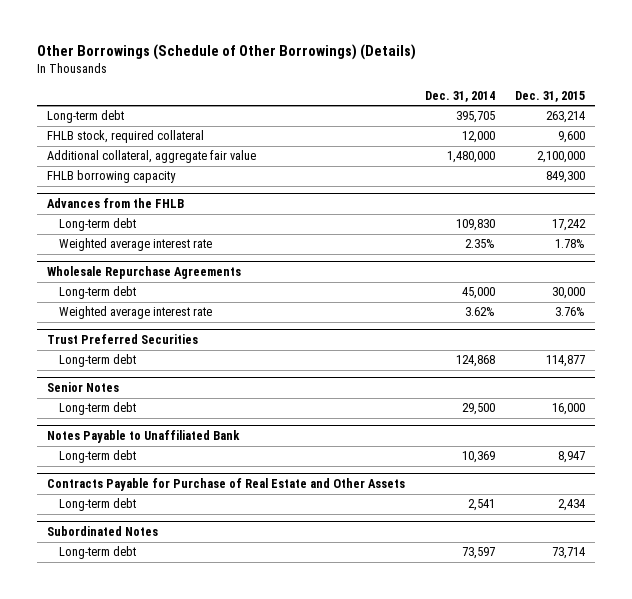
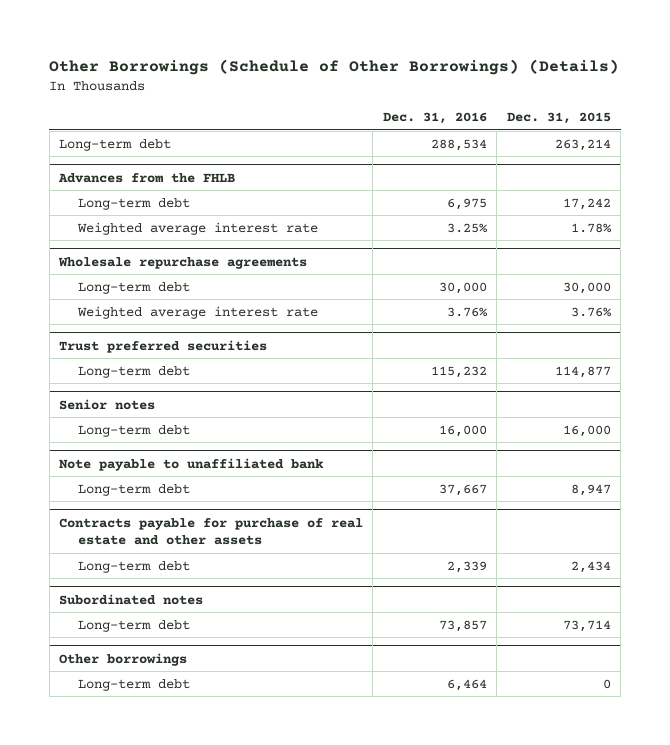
[425,90,496,102] Dec. 31, 2014 -> none
none -> [382,112,487,125] Dec. 31, 2016
[47,130,205,144] FHLB stock, required collateral -> none
[47,150,257,164] Additional collateral, aggregate fair value -> none
[47,170,177,184] FHLB borrowing capacity -> none
[47,266,242,280] Wholesale Repurchase Agreements -> [58,256,308,269] Wholesale repurchase agreements
[47,334,199,345] Trust Preferred Securities -> [59,339,268,353] Trust preferred securities
[47,382,120,393] Senior Notes -> [59,398,156,410] Senior notes
[47,430,241,444] Notes Payable to Unaffiliated Bank -> [59,457,324,471] Note payable to unaffiliated bank
[47,478,406,492] Contracts Payable for Purchase of Real Estate and Other Assets -> [59,517,364,546] Contracts payable for purchase of real estate and other assets
[47,526,159,537] Subordinated Notes -> [59,593,204,605] Subordinated notes
none -> [59,652,188,666] Other borrowings
none -> [78,678,191,691] Long-term debt

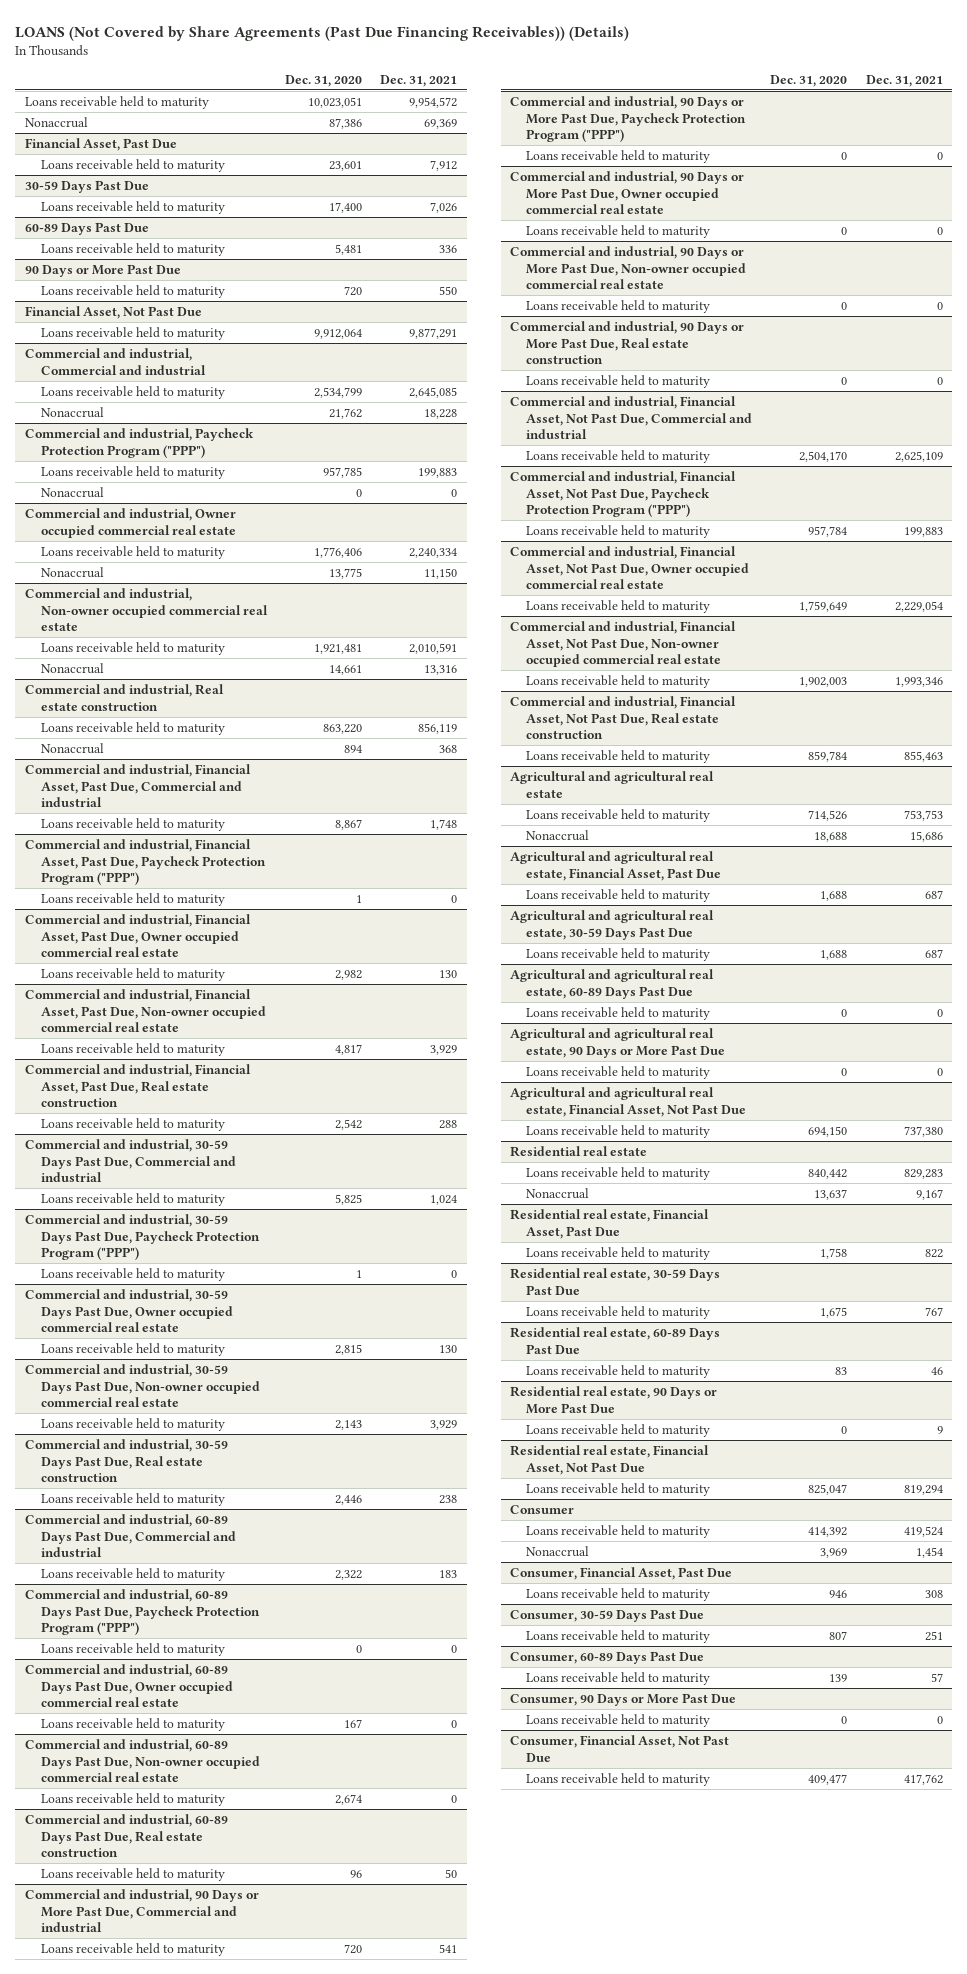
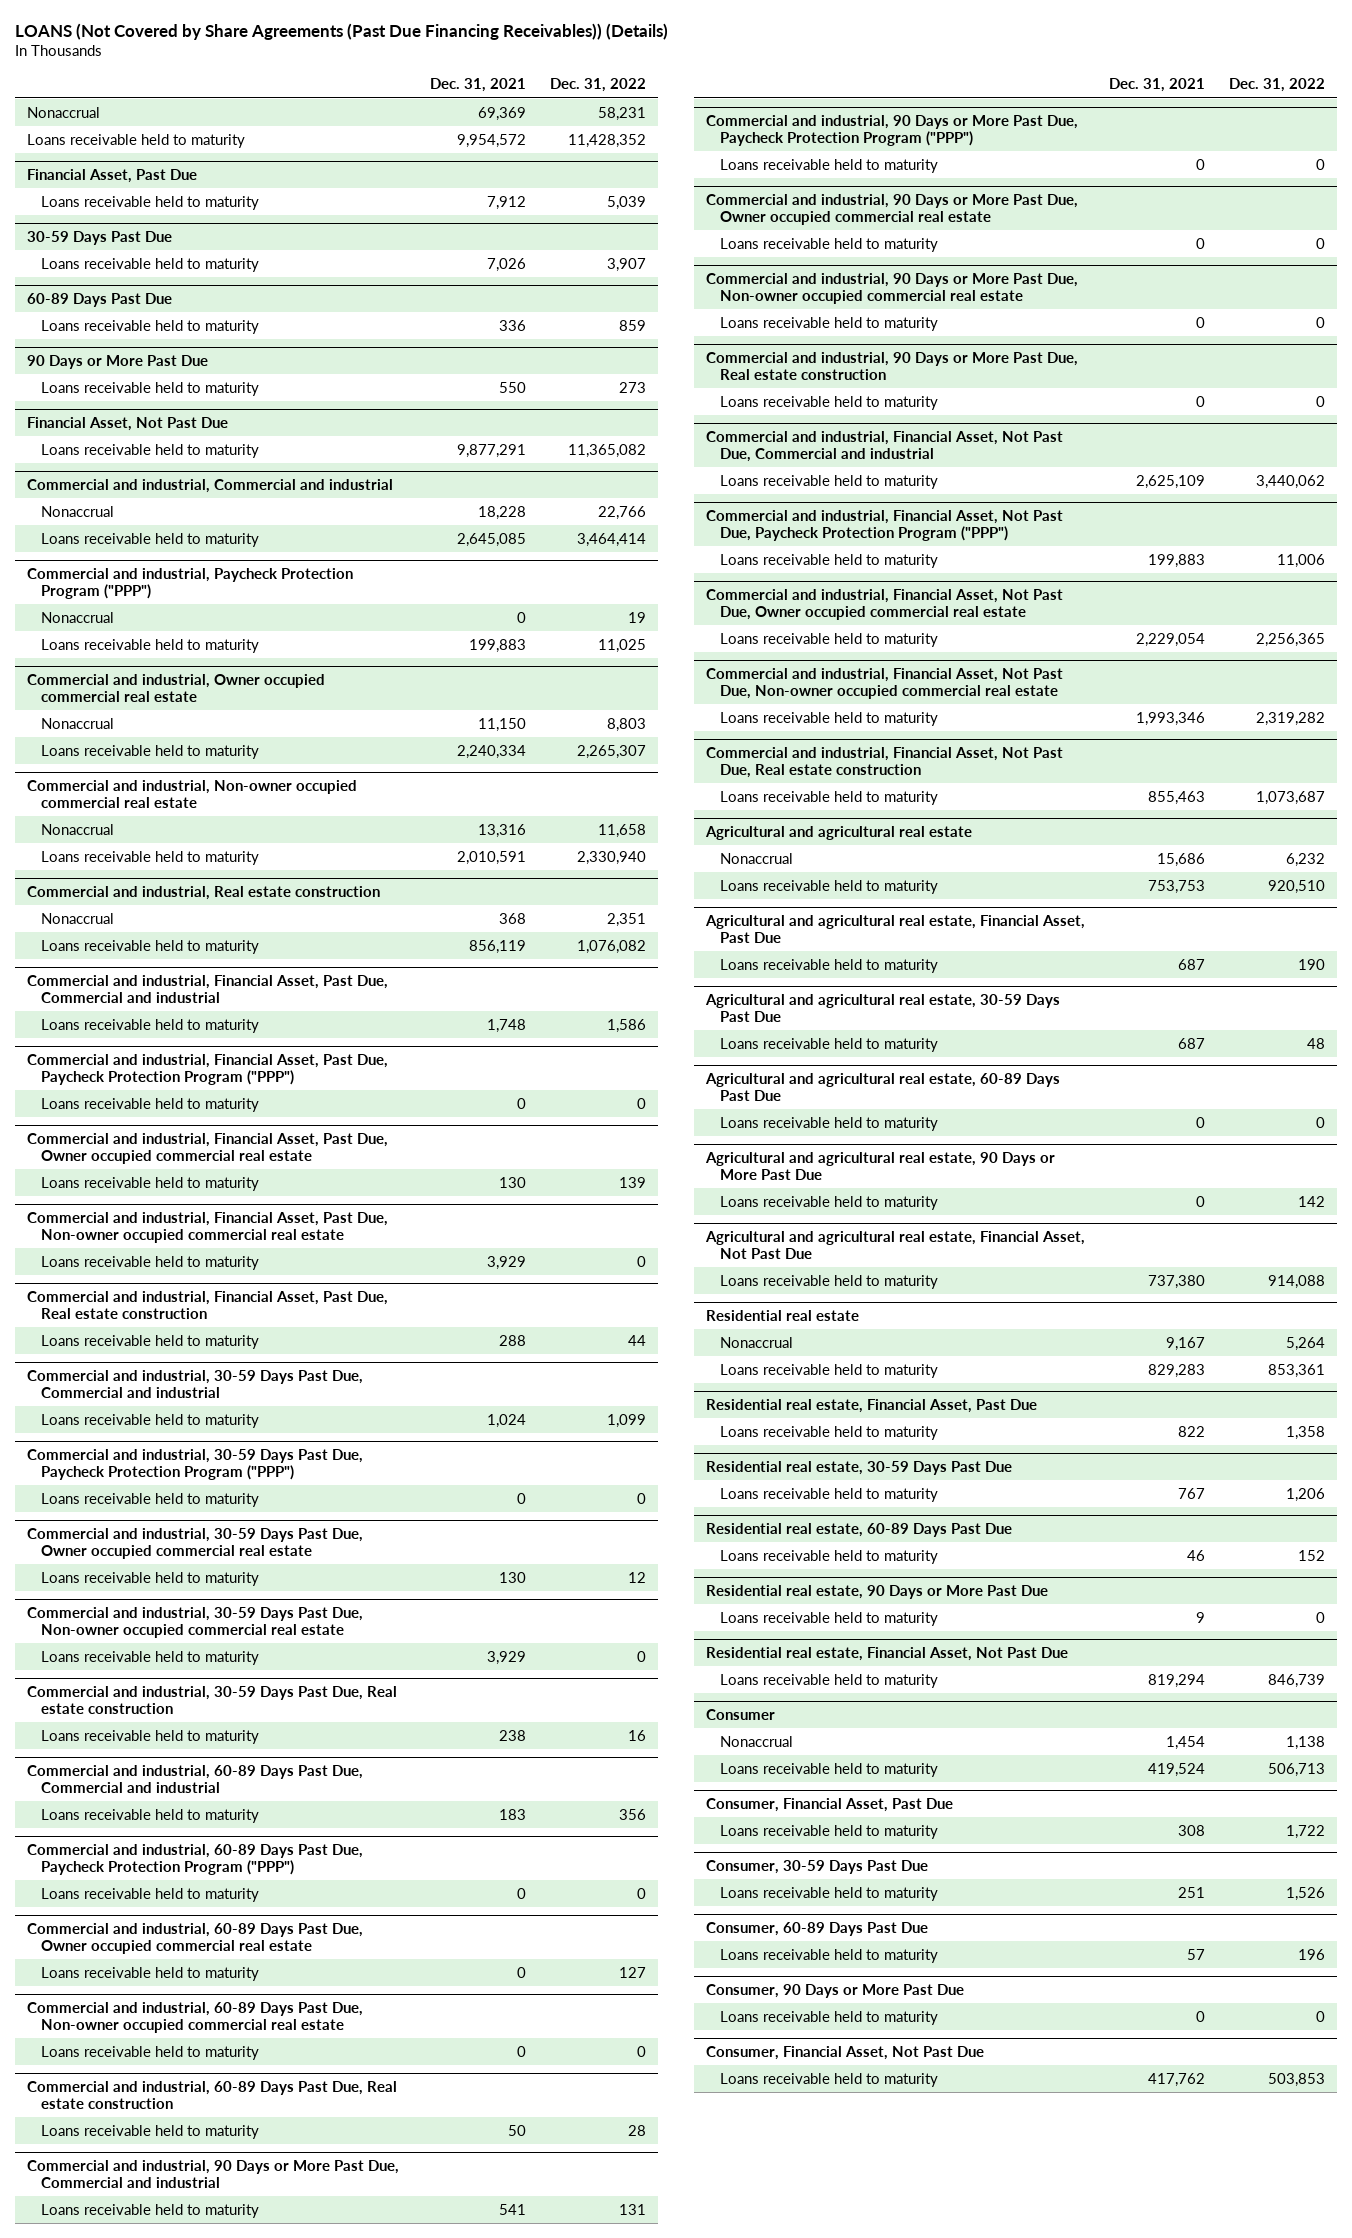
[285,74,363,87] Dec. 31, 2020 -> none
none -> [550,78,647,93] Dec. 31, 2022
[24,96,209,110] Loans receivable held to maturity -> [26,133,245,148] Loans receivable held to maturity
[40,386,225,400] Loans receivable held to maturity -> [41,532,260,547] Loans receivable held to maturity
[40,466,225,480] Loans receivable held to maturity -> [41,638,260,653] Loans receivable held to maturity
[40,546,225,560] Loans receivable held to maturity -> [41,744,260,759] Loans receivable held to maturity
[40,642,225,656] Loans receivable held to maturity -> [41,850,260,865] Loans receivable held to maturity
[40,722,225,736] Loans receivable held to maturity -> [41,939,260,954] Loans receivable held to maturity
[526,809,711,823] Loans receivable held to maturity -> [720,879,939,894] Loans receivable held to maturity
[526,1167,711,1181] Loans receivable held to maturity -> [720,1363,939,1378] Loans receivable held to maturity
[526,1525,711,1539] Loans receivable held to maturity -> [720,1762,939,1777] Loans receivable held to maturity

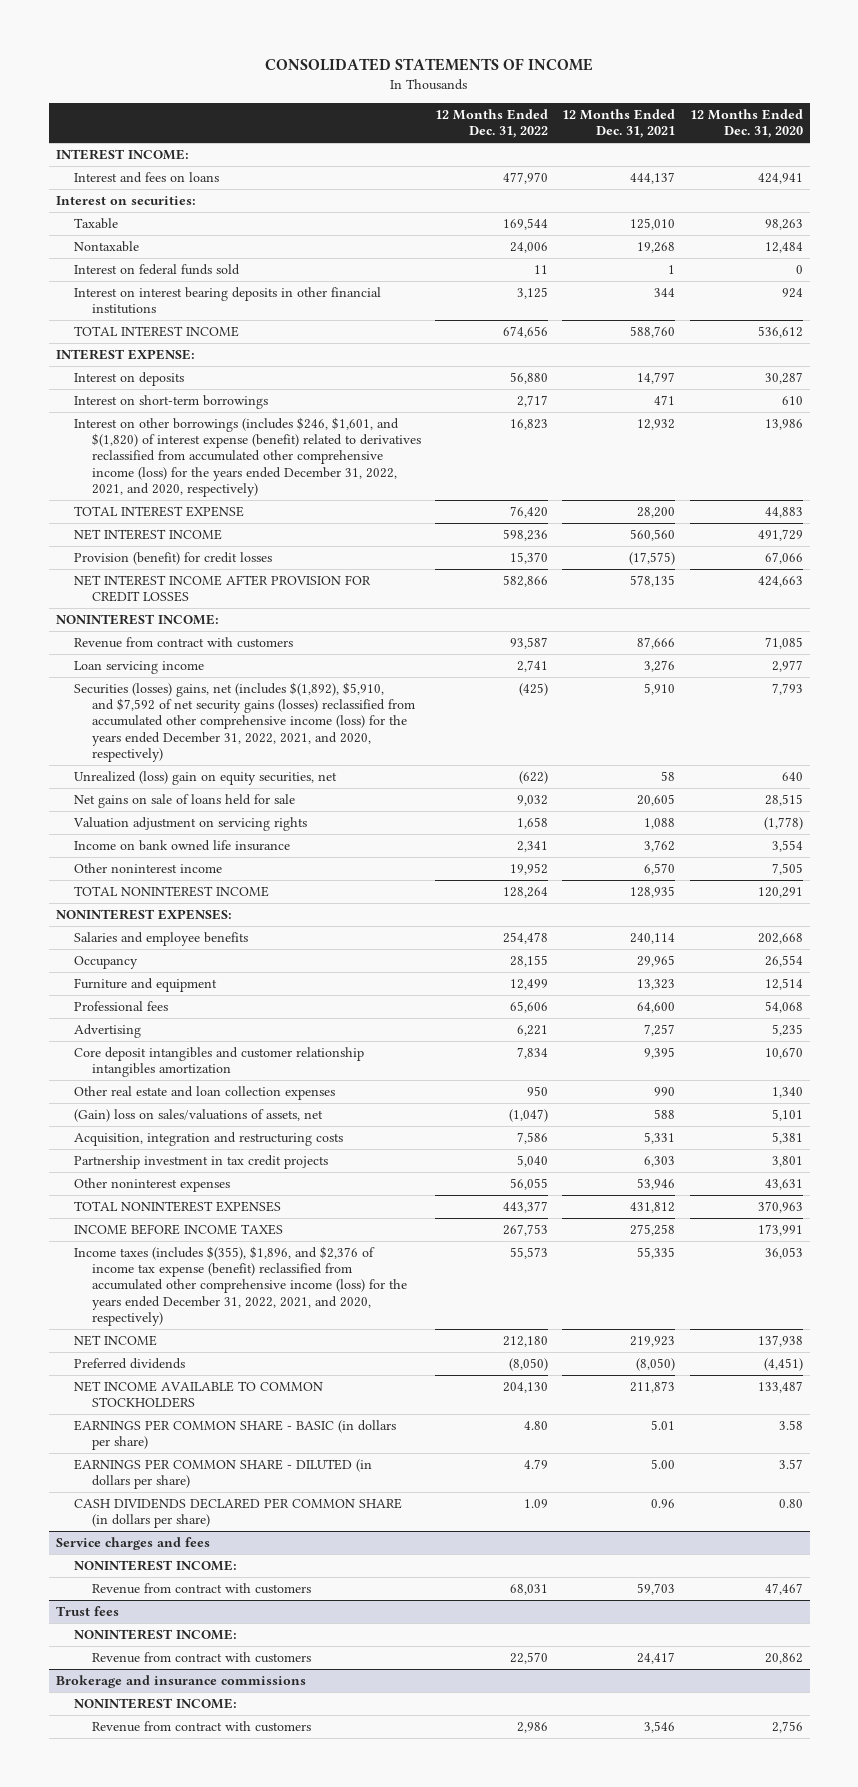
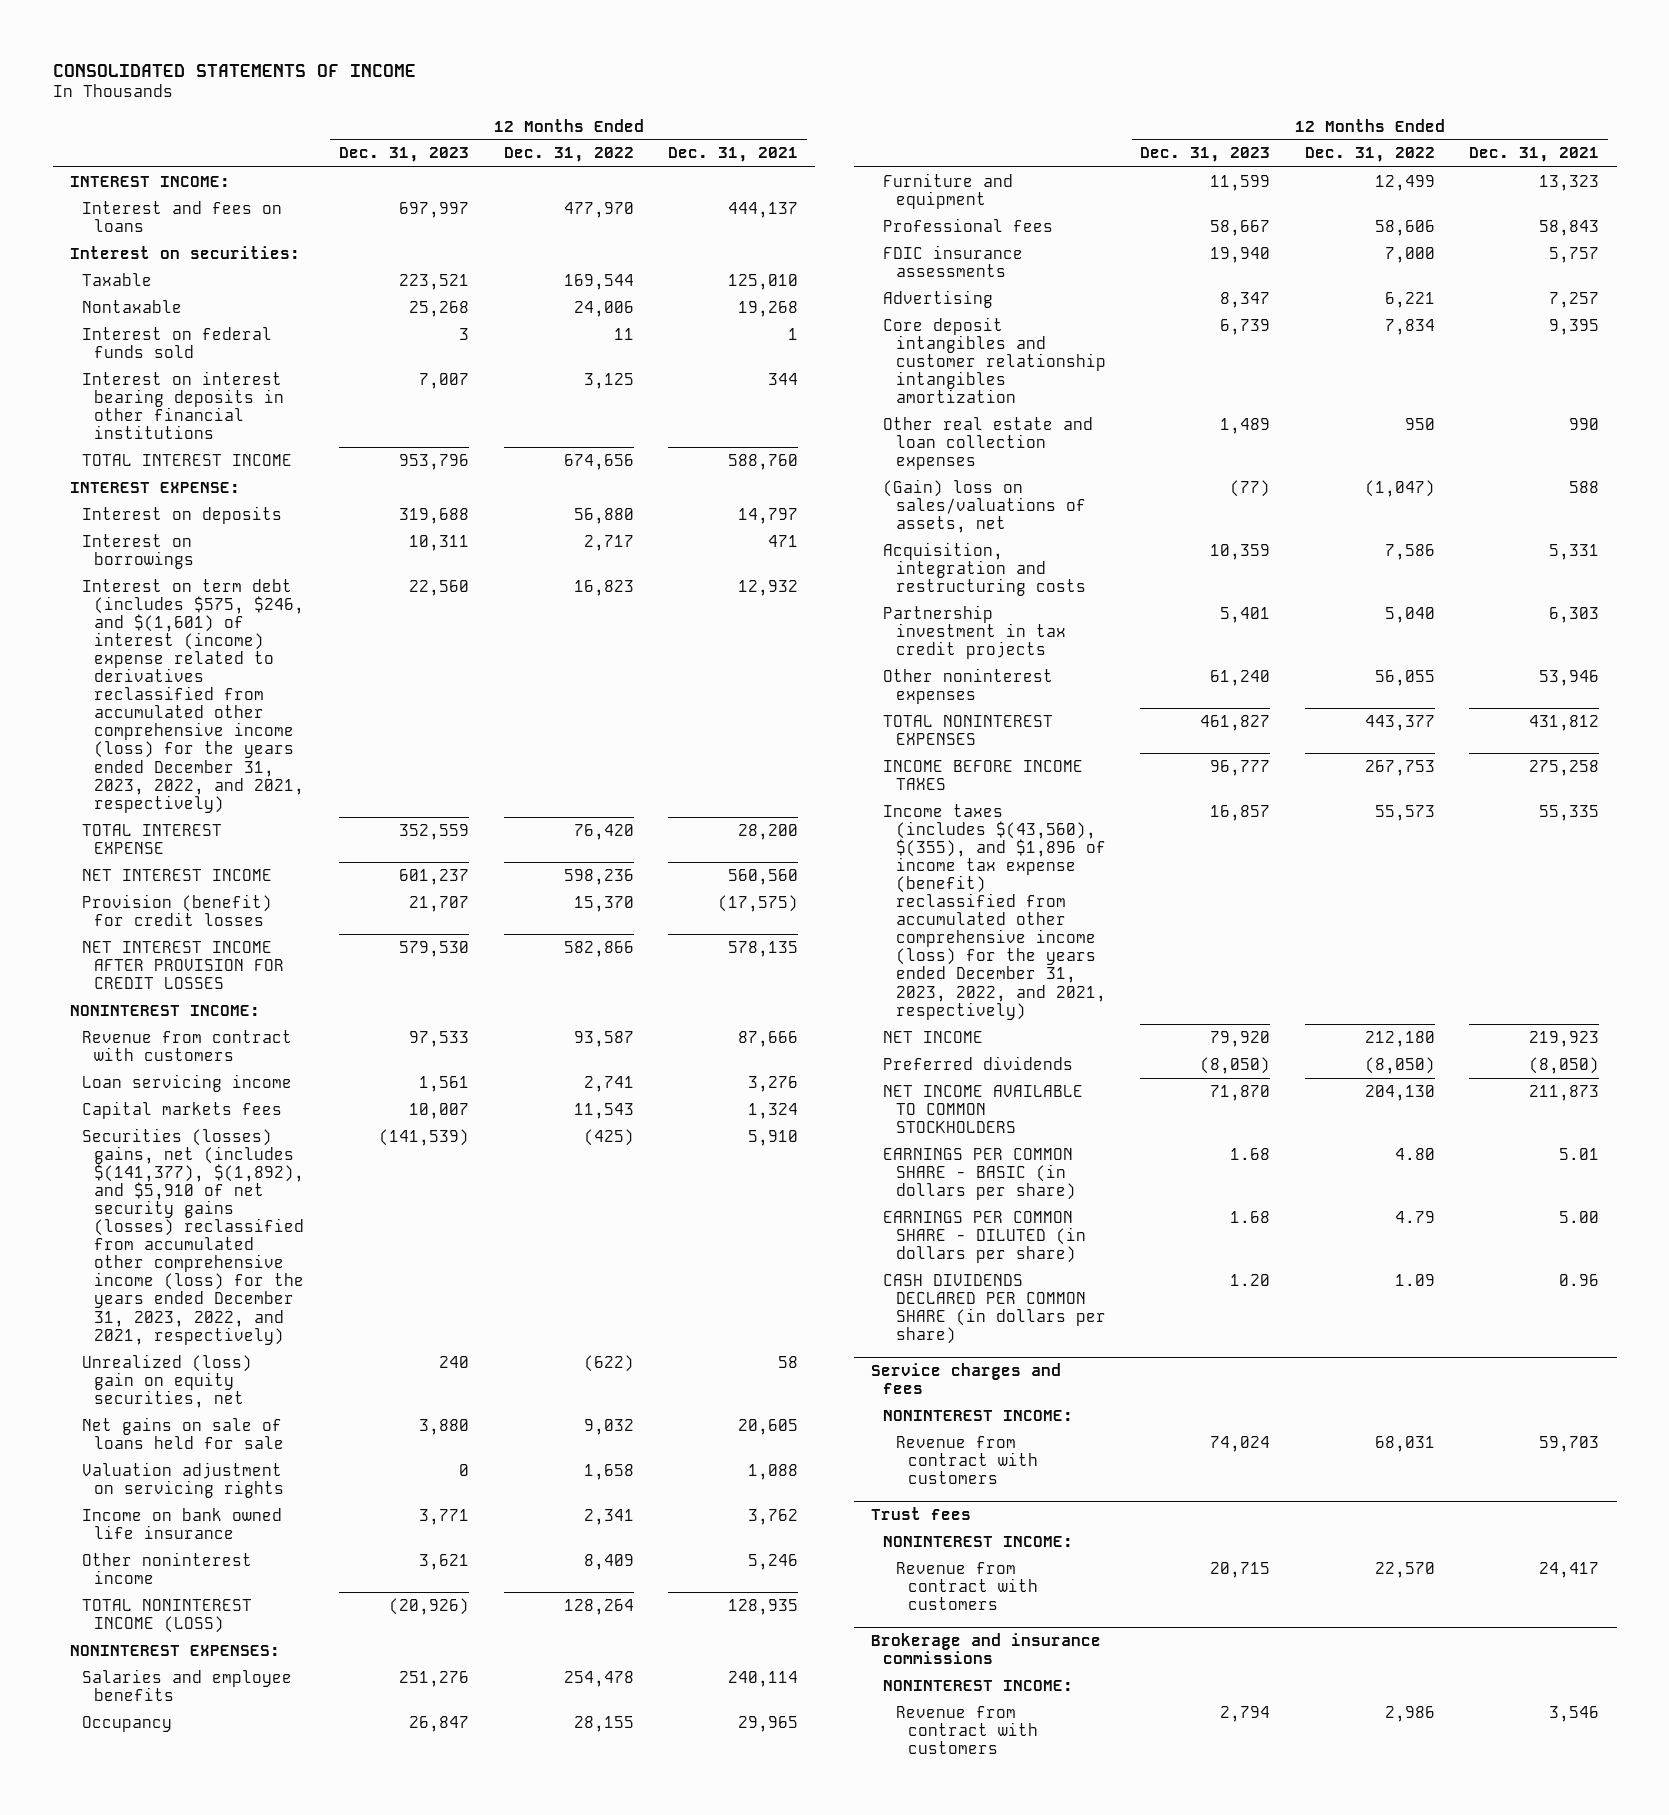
[689,108,803,139] 12 Months Ended Dec. 31, 2020 -> none
none -> [339,147,470,163] Dec. 31, 2023
[73,395,268,410] Interest on short-term borrowings -> [82,533,195,569] Interest on borrowings
[73,417,421,497] Interest on other borrowings (includes $246, $1,601, and $(1,820) of interest expense (benefit) related to derivatives reclassified from accumulated other comprehensive income (loss) for the years ended December 31, 2022, 2021, and 2020, respectively) -> [82,578,305,813] Interest on term debt (includes $575, $246, and $(1,601) of interest (income) expense related to derivatives reclassified from accumulated other comprehensive income (loss) for the years ended December 31, 2023, 2022, and 2021, respectively)
none -> [82,1100,283,1119] Capital markets fees
[73,682,415,762] Securities (losses) gains, net (includes $(1,892), $5,910, and $7,592 of net security gains (losses) reclassified from accumulated other comprehensive income (loss) for the years ended December 31, 2022, 2021, and 2020, respectively) -> [82,1127,305,1345] Securities (losses) gains, net (includes $(141,377), $(1,892), and $5,910 of net security gains (losses) reclassified from accumulated other comprehensive income (loss) for the years ended December 31, 2023, 2022, and 2021, respectively)
[510,863,549,876] 19,952 -> [583,1553,634,1570] 8,409
[644,863,676,876] 6,570 -> [748,1553,799,1570] 5,246
[73,886,269,898] TOTAL NONINTEREST INCOME -> [82,1598,253,1633] TOTAL NONINTEREST INCOME (LOSS)
[510,1001,549,1014] 65,606 -> [1374,219,1435,236] 58,606
[637,1002,676,1014] 64,600 -> [1539,219,1600,236] 58,843
none -> [883,244,1024,277] FDIC insurance assessments
[73,1246,407,1326] Income taxes (includes $(355), $1,896, and $2,376 of income tax expense (benefit) reclassified from accumulated other comprehensive income (loss) for the years ended December 31, 2022, 2021, and 2020, respectively) -> [883,803,1106,1020] Income taxes (includes $(43,560), $(355), and $1,896 of income tax expense (benefit) reclassified from accumulated other comprehensive income (loss) for the years ended December 31, 2023, 2022, and 2021, respectively)

